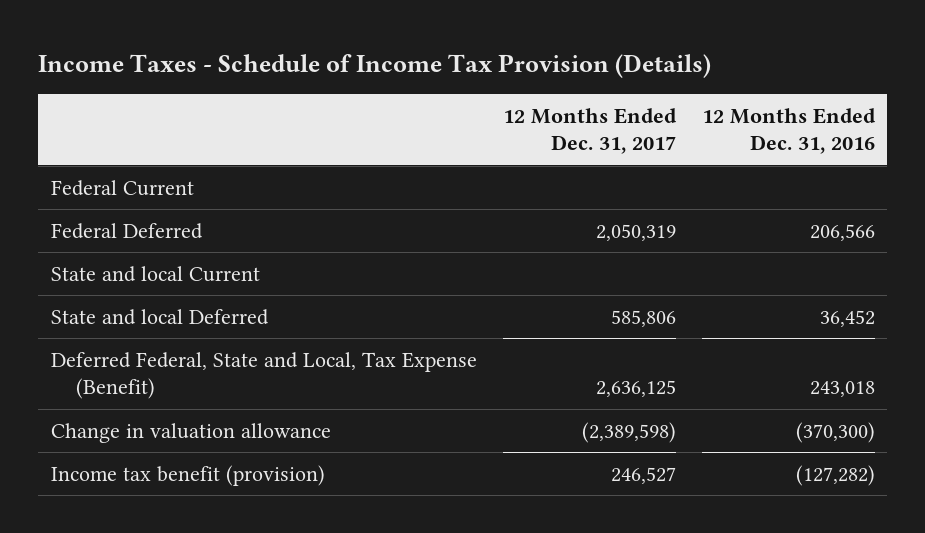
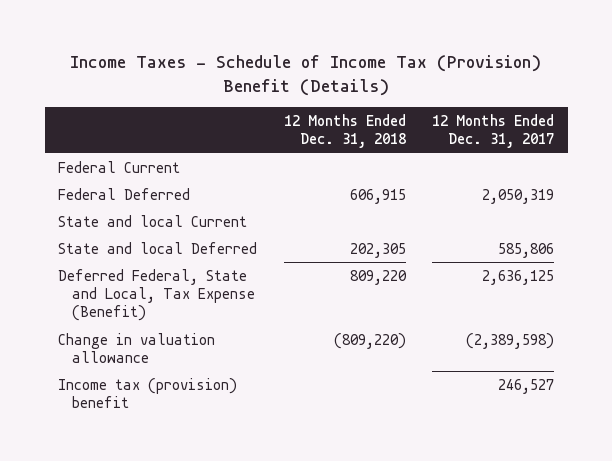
[37,53,711,78] Income Taxes - Schedule of Income Tax Provision (Details) -> [70,55,542,96] Income Taxes - Schedule of Income Tax (Provision) Benefit (Details)
[701,107,876,155] 12 Months Ended Dec. 31, 2016 -> none
none -> [283,113,406,149] 12 Months Ended Dec. 31, 2018
[50,464,325,486] Income tax benefit (provision) -> [58,377,238,409] Income tax (provision) benefit

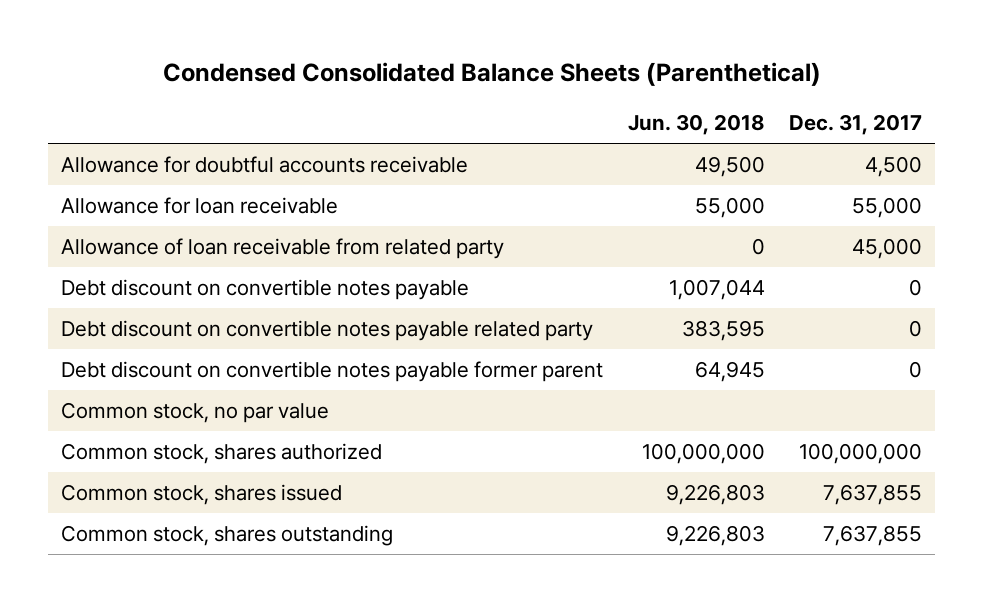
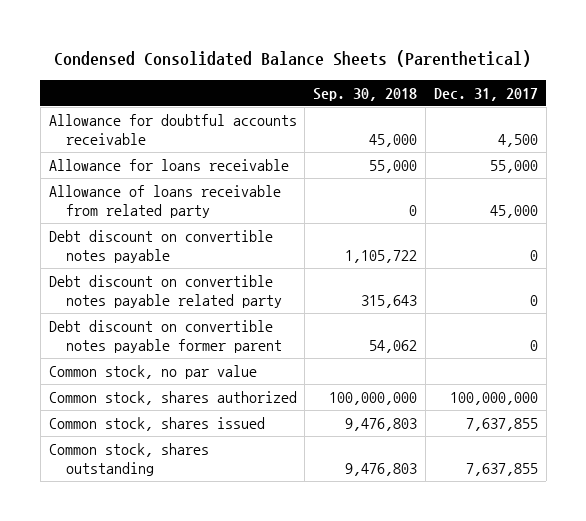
[627,114,765,136] Jun. 30, 2018 -> none
none -> [313,87,418,101] Sep. 30, 2018
[60,197,338,215] Allowance for loan receivable -> [48,158,289,171] Allowance for loans receivable
[60,238,504,260] Allowance of loan receivable from related party -> [48,184,281,219] Allowance of loans receivable from related party

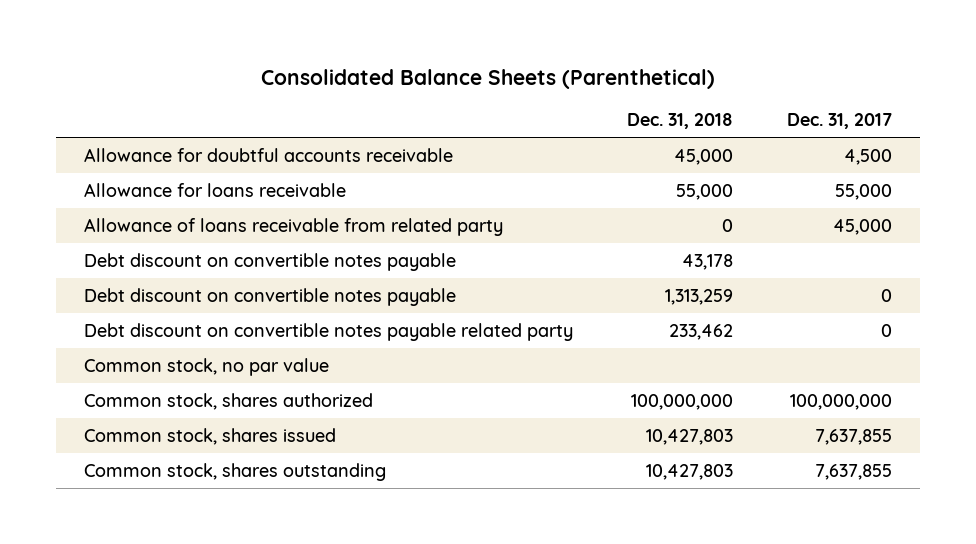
[54,50,532,68] Condensed Consolidated Balance Sheets (Parenthetical) -> [260,68,715,89] Consolidated Balance Sheets (Parenthetical)
[313,87,418,101] Sep. 30, 2018 -> none
none -> [626,113,733,130] Dec. 31, 2018
none -> [83,252,456,271] Debt discount on convertible notes payable
[48,319,282,354] Debt discount on convertible notes payable former parent -> none

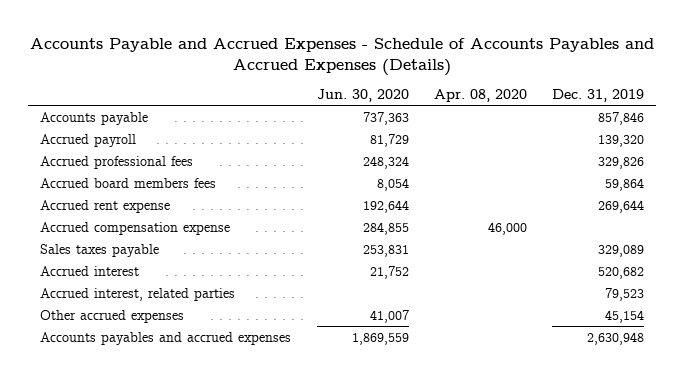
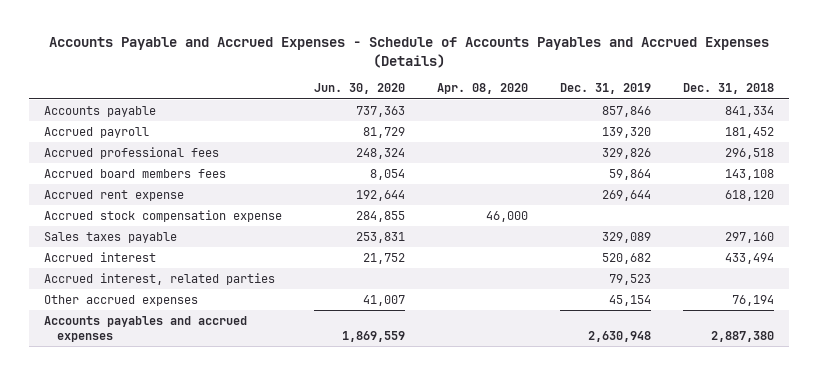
none -> [682,83,774,95] Dec. 31, 2018
[40,221,231,235] Accrued compensation expense -> [44,209,283,222] Accrued stock compensation expense

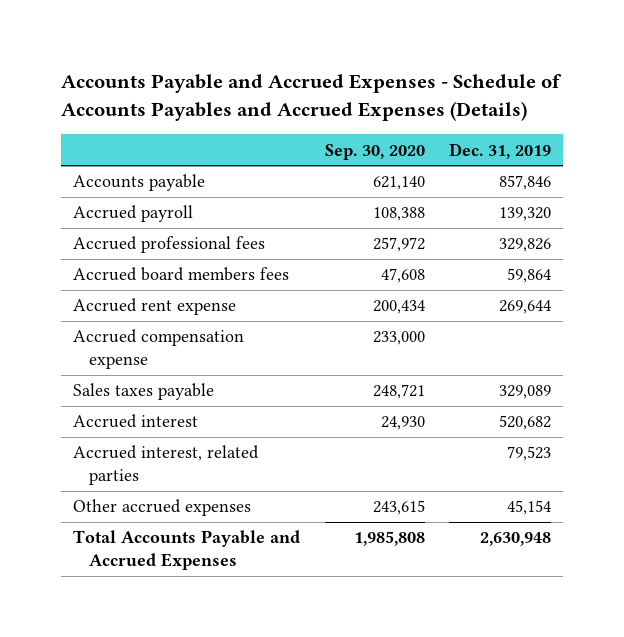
[314,83,406,95] Jun. 30, 2020 -> none
[436,83,528,95] Apr. 08, 2020 -> none
[682,83,774,95] Dec. 31, 2018 -> none
none -> [324,143,425,160] Sep. 30, 2020
[44,209,283,222] Accrued stock compensation expense -> [72,329,244,369] Accrued compensation expense
[44,315,248,342] Accounts payables and accrued expenses -> [72,530,300,570] Total Accounts Payable and Accrued Expenses

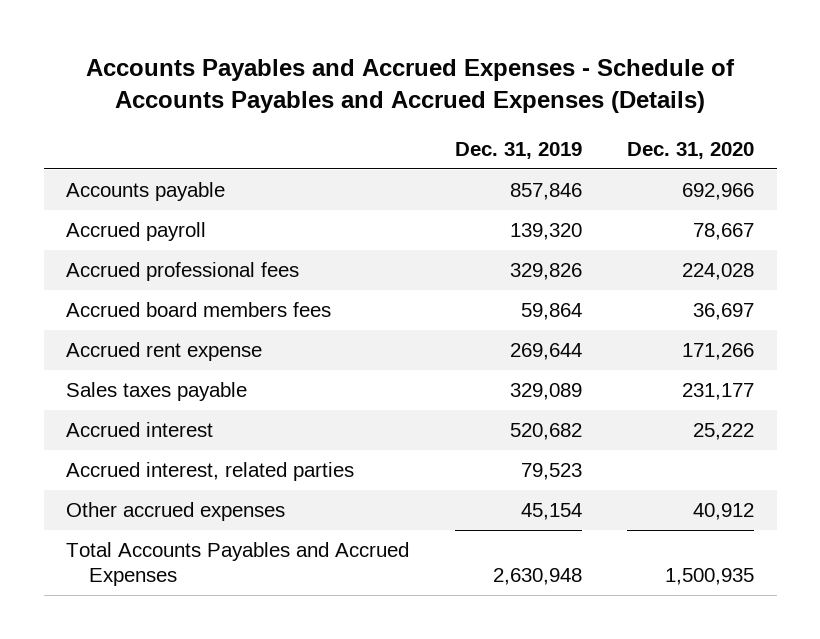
[60,74,562,122] Accounts Payable and Accrued Expenses - Schedule of Accounts Payables and Accrued Expenses (Details) -> [86,58,736,114] Accounts Payables and Accrued Expenses - Schedule of Accounts Payables and Accrued Expenses (Details)
[324,143,425,160] Sep. 30, 2020 -> none
none -> [626,142,754,160] Dec. 31, 2020
[72,329,244,369] Accrued compensation expense -> none
[72,530,300,570] Total Accounts Payable and Accrued Expenses -> [66,542,410,587] Total Accounts Payables and Accrued Expenses

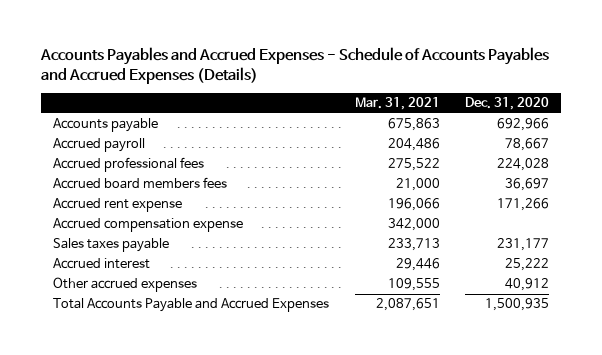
[454,142,582,160] Dec. 31, 2019 -> none
none -> [354,97,440,111] Mar. 31, 2021
none -> [53,218,244,233] Accrued compensation expense
[66,462,355,482] Accrued interest, related parties -> none
[66,542,410,587] Total Accounts Payables and Accrued Expenses -> [53,298,330,313] Total Accounts Payable and Accrued Expenses

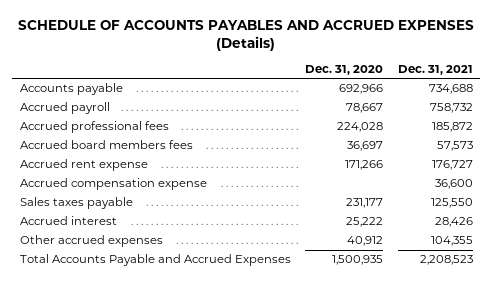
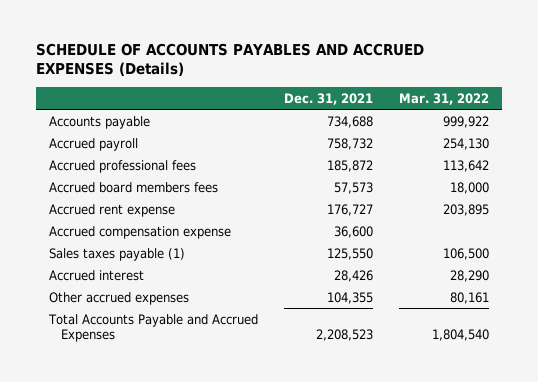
[305,65,384,76] Dec. 31, 2020 -> none
none -> [399,92,490,105] Mar. 31, 2022
[19,197,133,210] Sales taxes payable -> [48,247,185,261] Sales taxes payable (1)

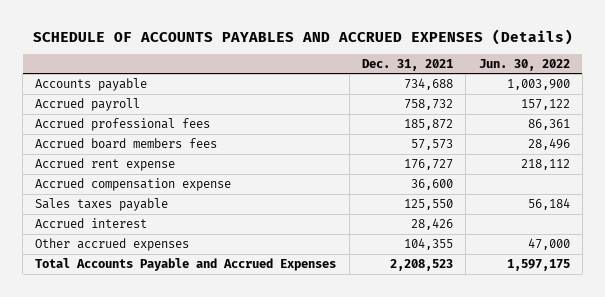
[399,92,490,105] Mar. 31, 2022 -> none
none -> [478,58,570,71] Jun. 30, 2022
[48,247,185,261] Sales taxes payable (1) -> [35,198,169,212] Sales taxes payable

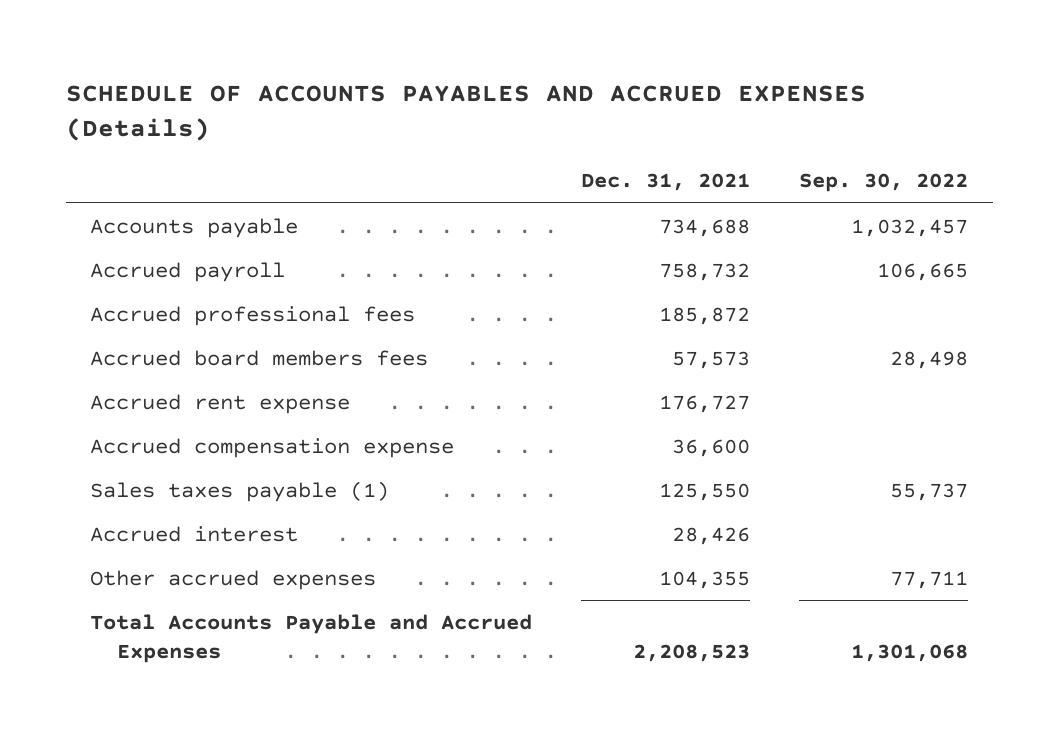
[478,58,570,71] Jun. 30, 2022 -> none
none -> [799,173,969,193] Sep. 30, 2022
[35,198,169,212] Sales taxes payable -> [90,480,390,502] Sales taxes payable (1)

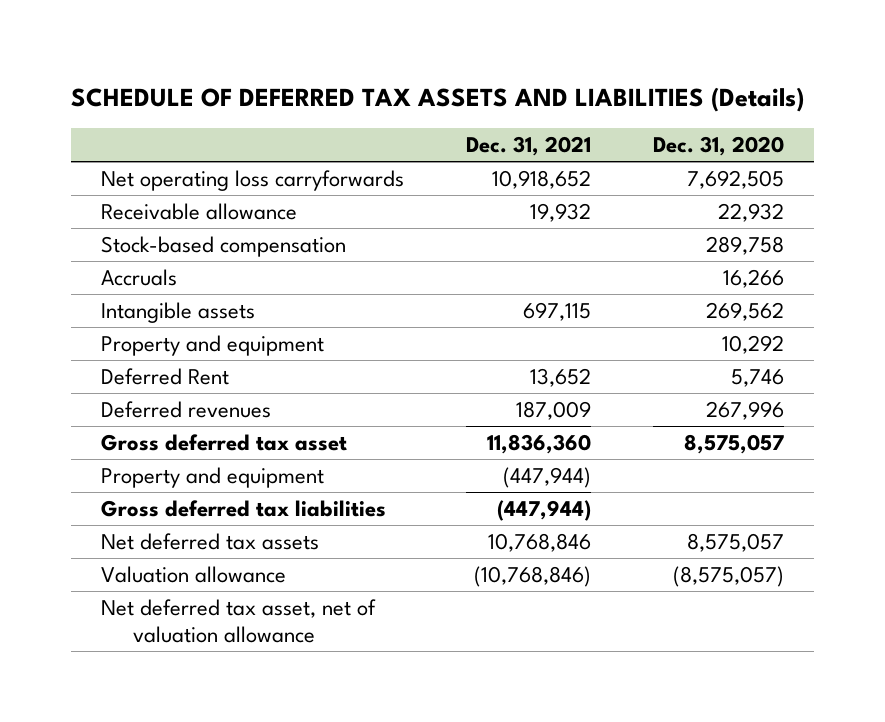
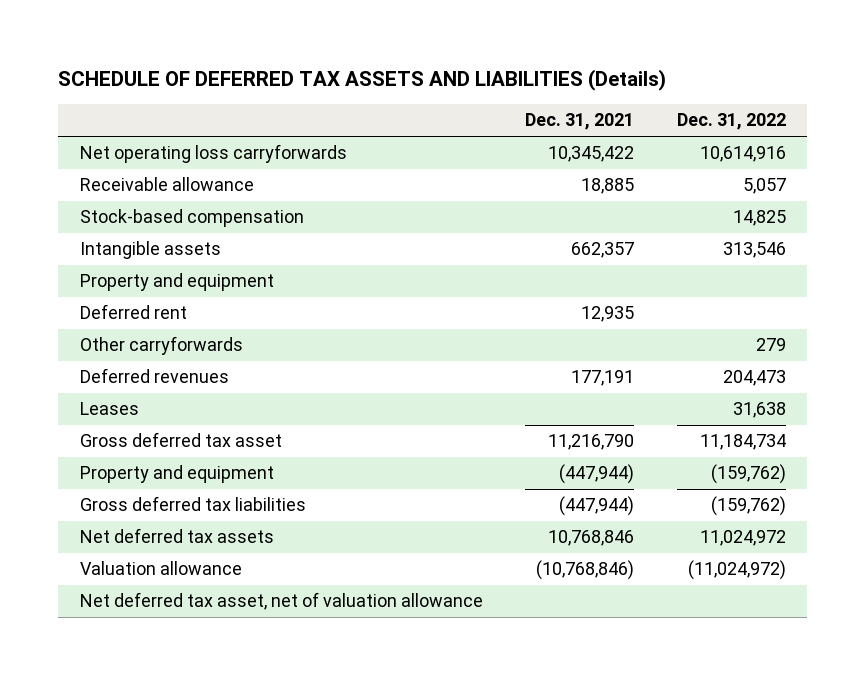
[652,136,784,157] Dec. 31, 2020 -> none
none -> [676,113,786,131] Dec. 31, 2022
[491,170,591,190] 10,918,652 -> [548,146,635,163] 10,345,422
[529,203,591,223] 19,932 -> [581,178,635,195] 18,885
[101,269,178,287] Accruals -> none
[522,302,591,322] 697,115 -> [571,242,635,259] 662,357
[101,368,230,386] Deferred Rent -> [79,304,187,320] Deferred rent
[529,368,591,388] 13,652 -> [581,306,635,323] 12,935
none -> [79,336,243,356] Other carryforwards
[515,401,591,421] 187,009 -> [571,370,635,387] 177,191
none -> [79,402,139,416] Leases
[486,434,591,455] 11,836,360 -> [548,434,635,451] 11,216,790

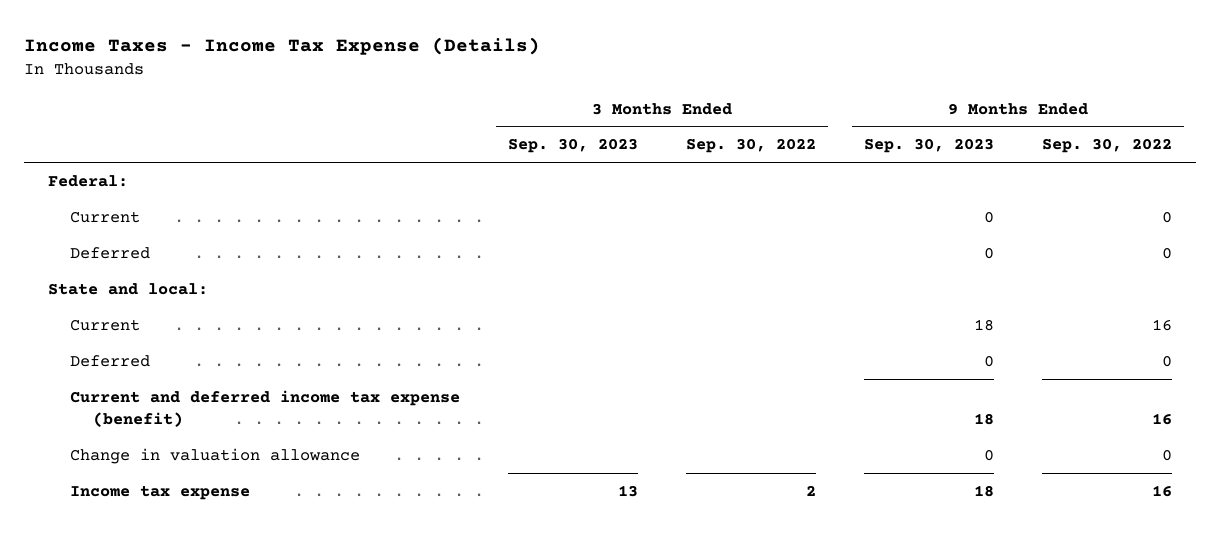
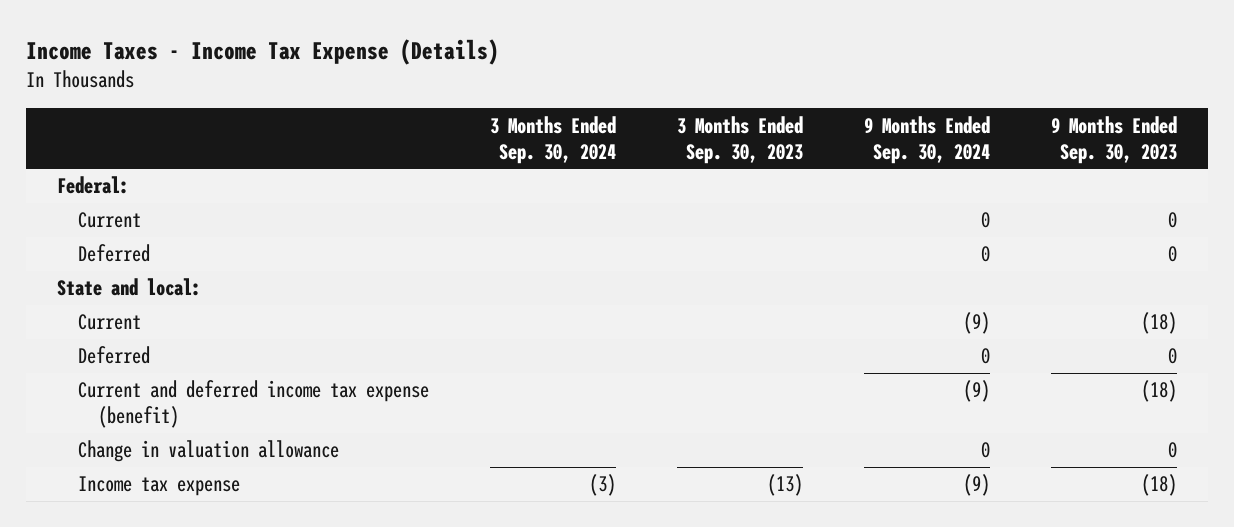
[686,138,817,154] Sep. 30, 2022 -> none
[1042,138,1173,154] Sep. 30, 2022 -> none
none -> [489,115,616,164] 3 Months Ended Sep. 30, 2024
none -> [864,115,991,164] 9 Months Ended Sep. 30, 2024
[974,318,995,331] 18 -> [1141,312,1178,335] (18)
[974,412,995,425] 18 -> [1141,380,1178,403] (18)
[618,484,639,497] 13 -> [767,474,804,497] (13)
[974,484,995,497] 18 -> [1141,474,1178,497] (18)

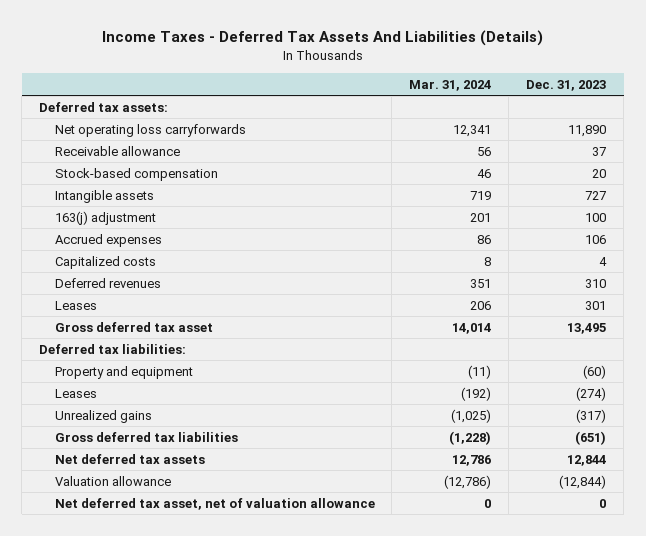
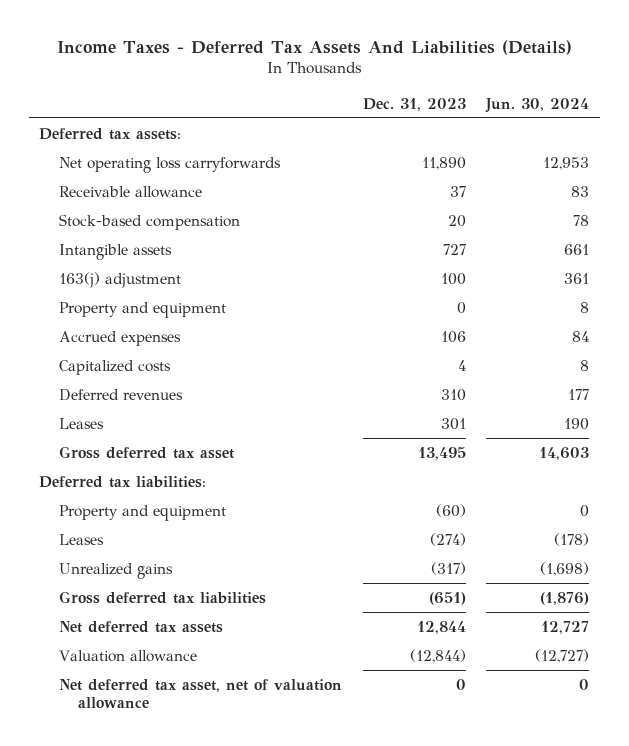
[409,79,492,91] Mar. 31, 2024 -> none
none -> [485,97,590,113] Jun. 30, 2024
none -> [58,301,226,318] Property and equipment

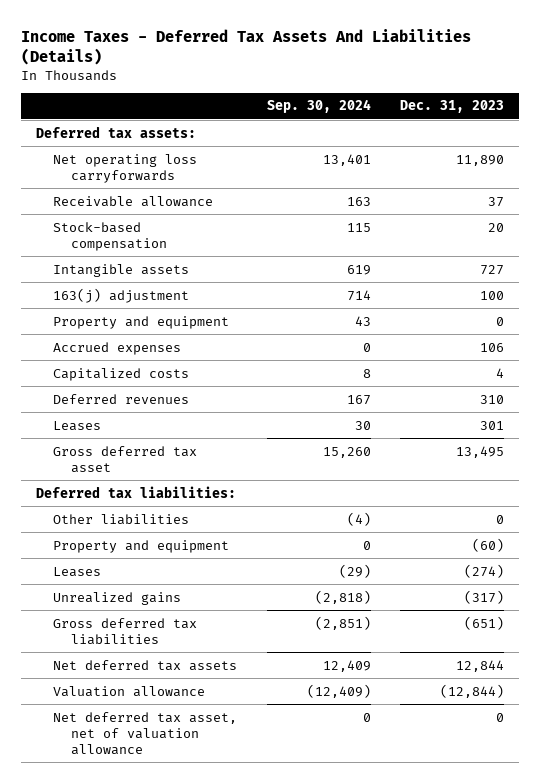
[485,97,590,113] Jun. 30, 2024 -> none
none -> [266,99,371,114] Sep. 30, 2024
none -> [53,513,190,525] Other liabilities

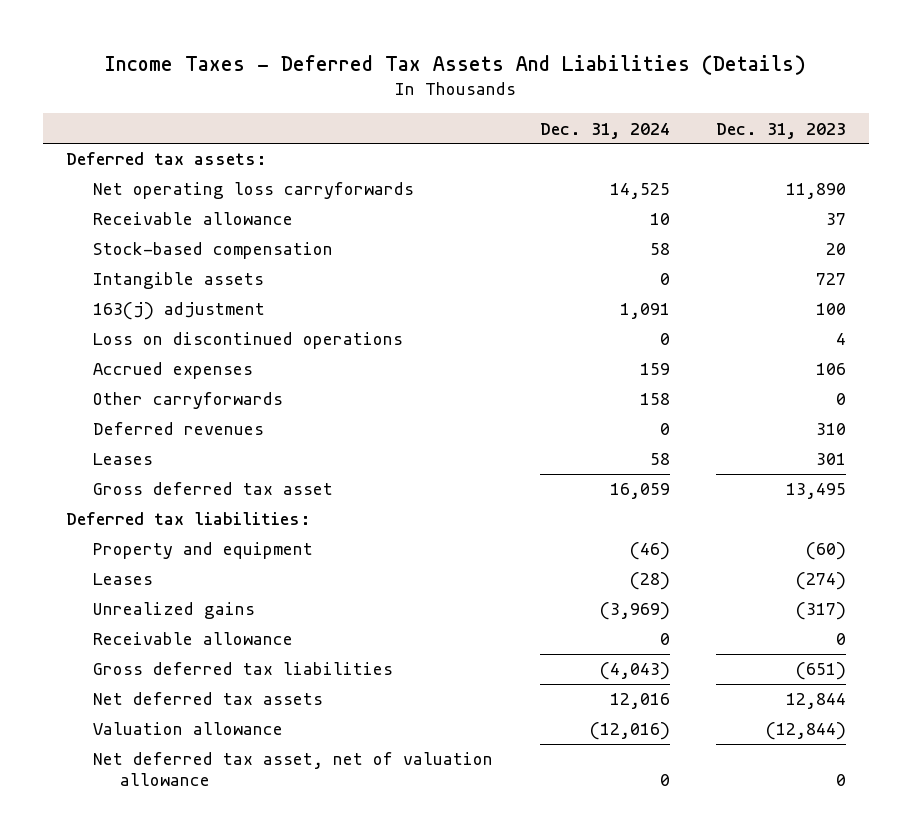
[266,99,371,114] Sep. 30, 2024 -> none
none -> [539,122,670,139] Dec. 31, 2024
[53,315,230,329] Property and equipment -> none
none -> [93,332,404,350] Loss on discontinued operations
[53,367,190,381] Capitalized costs -> none
none -> [93,392,284,410] Other carryforwards
[53,513,190,525] Other liabilities -> none
none -> [93,632,294,646] Receivable allowance

